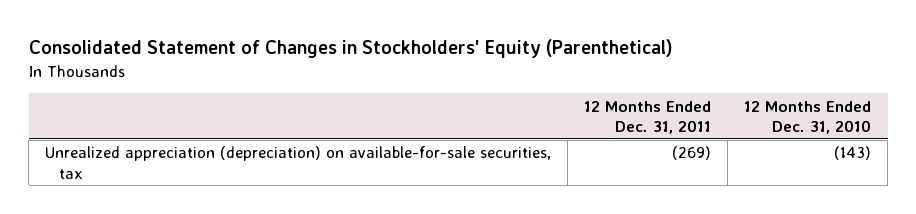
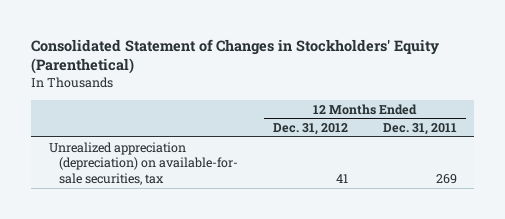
[744,100,872,134] 12 Months Ended Dec. 31, 2010 -> none
none -> [272,123,348,136] Dec. 31, 2012
[45,146,552,179] Unrealized appreciation (depreciation) on available-for-sale securities, tax -> [48,141,239,186] Unrealized appreciation (depreciation) on available-for- sale securities, tax
[672,146,712,161] (269) -> [435,174,457,185] 269

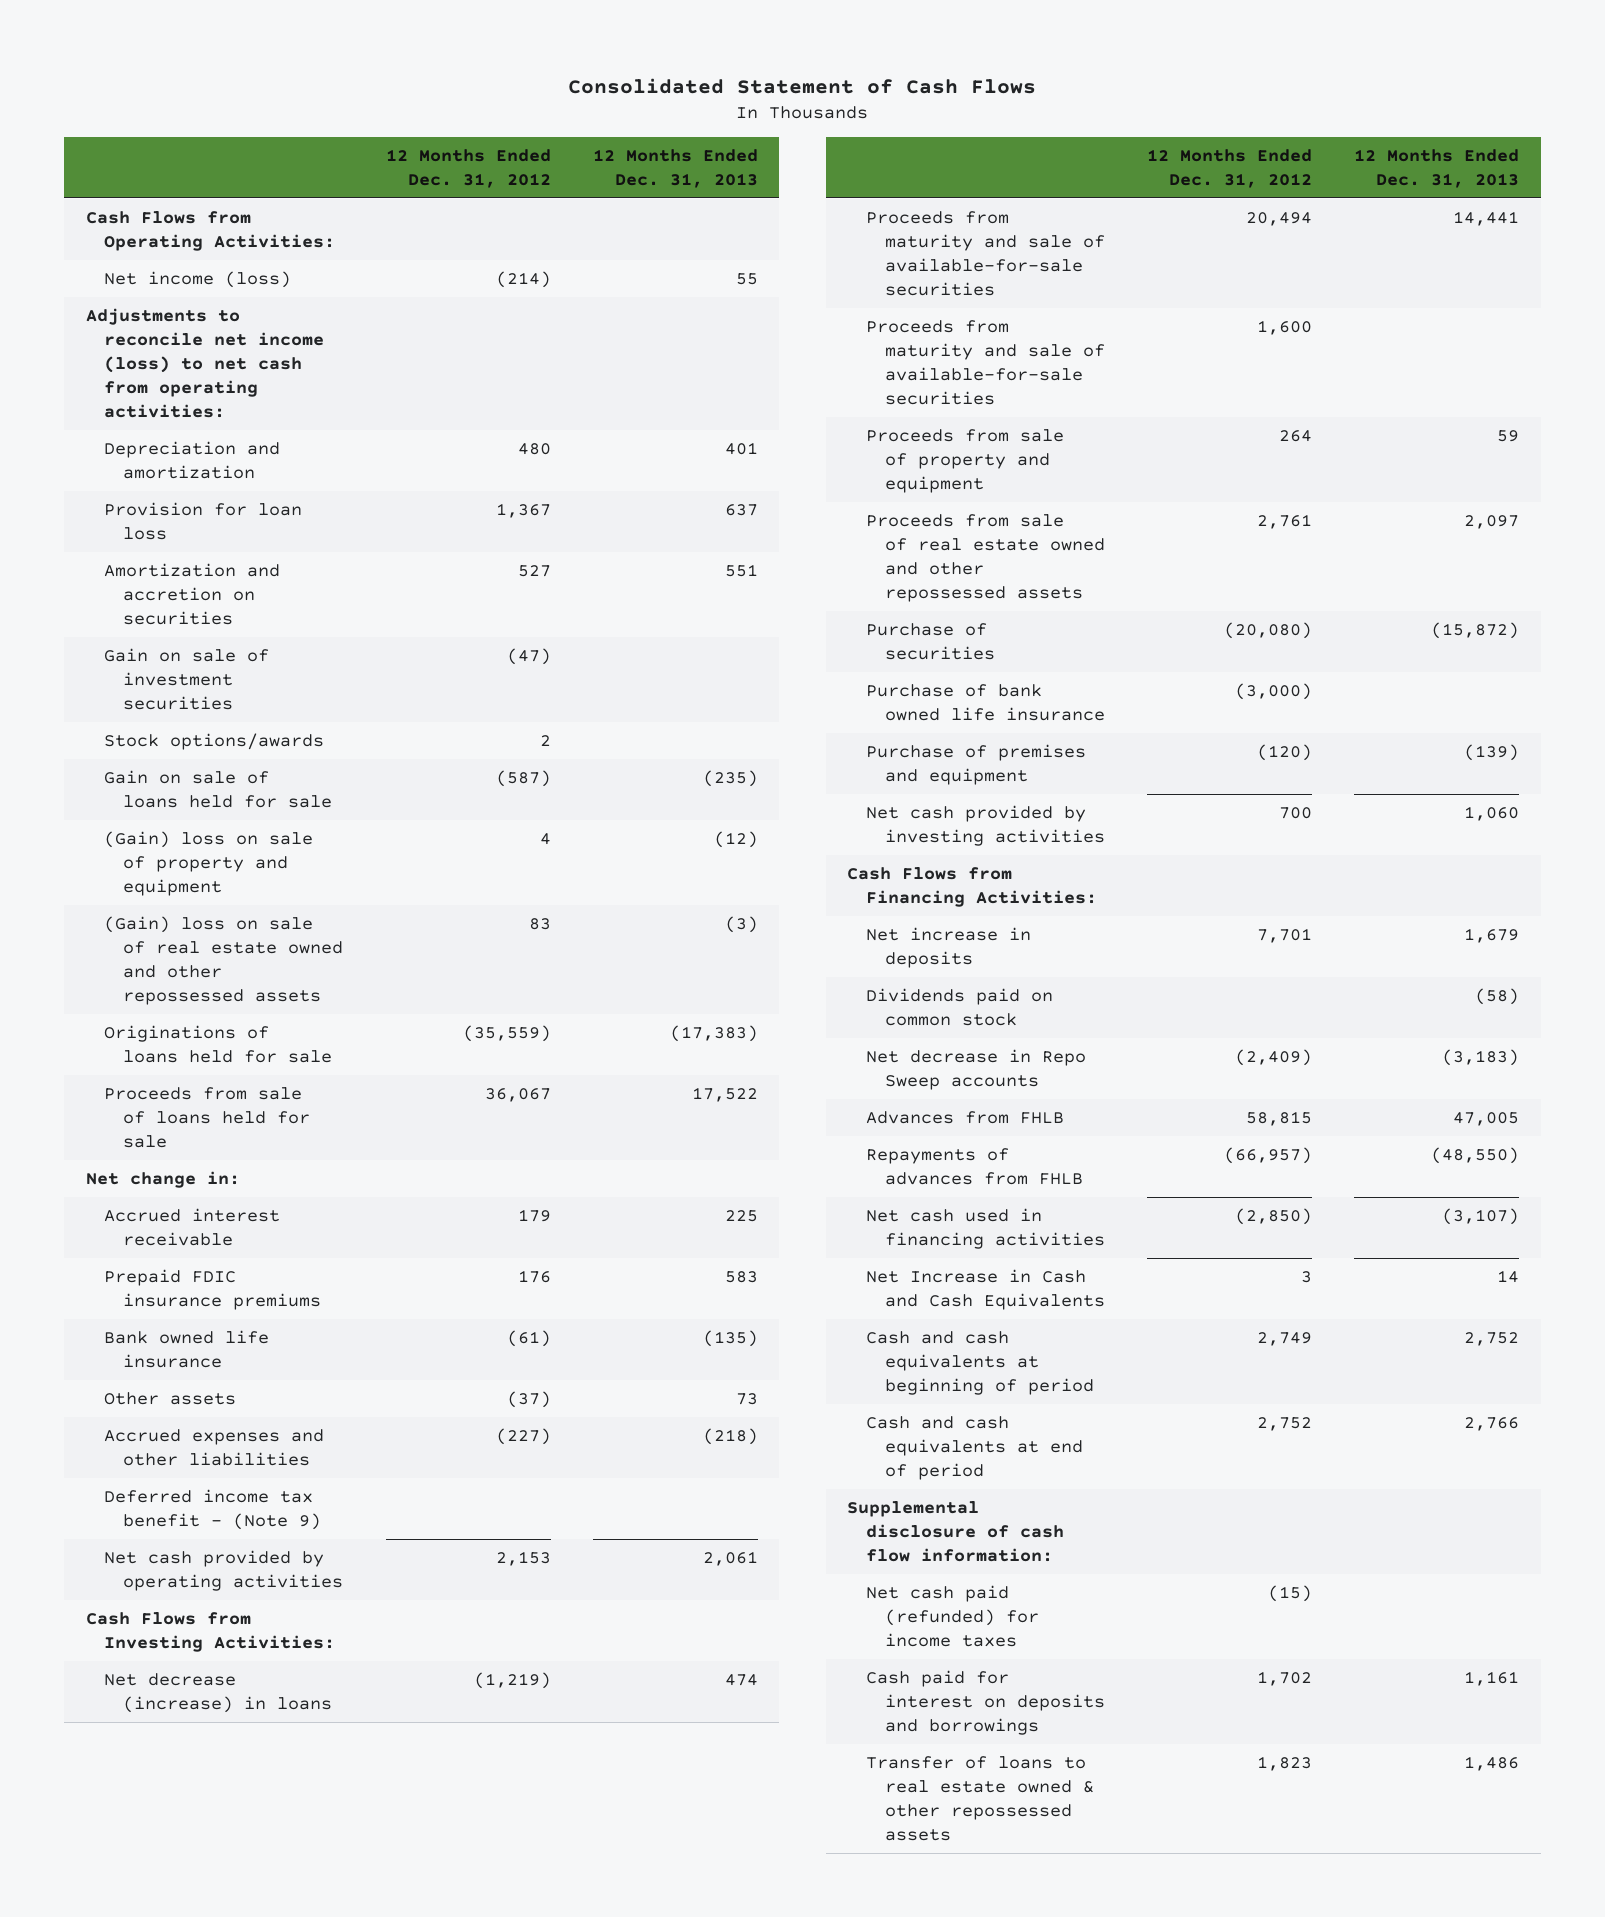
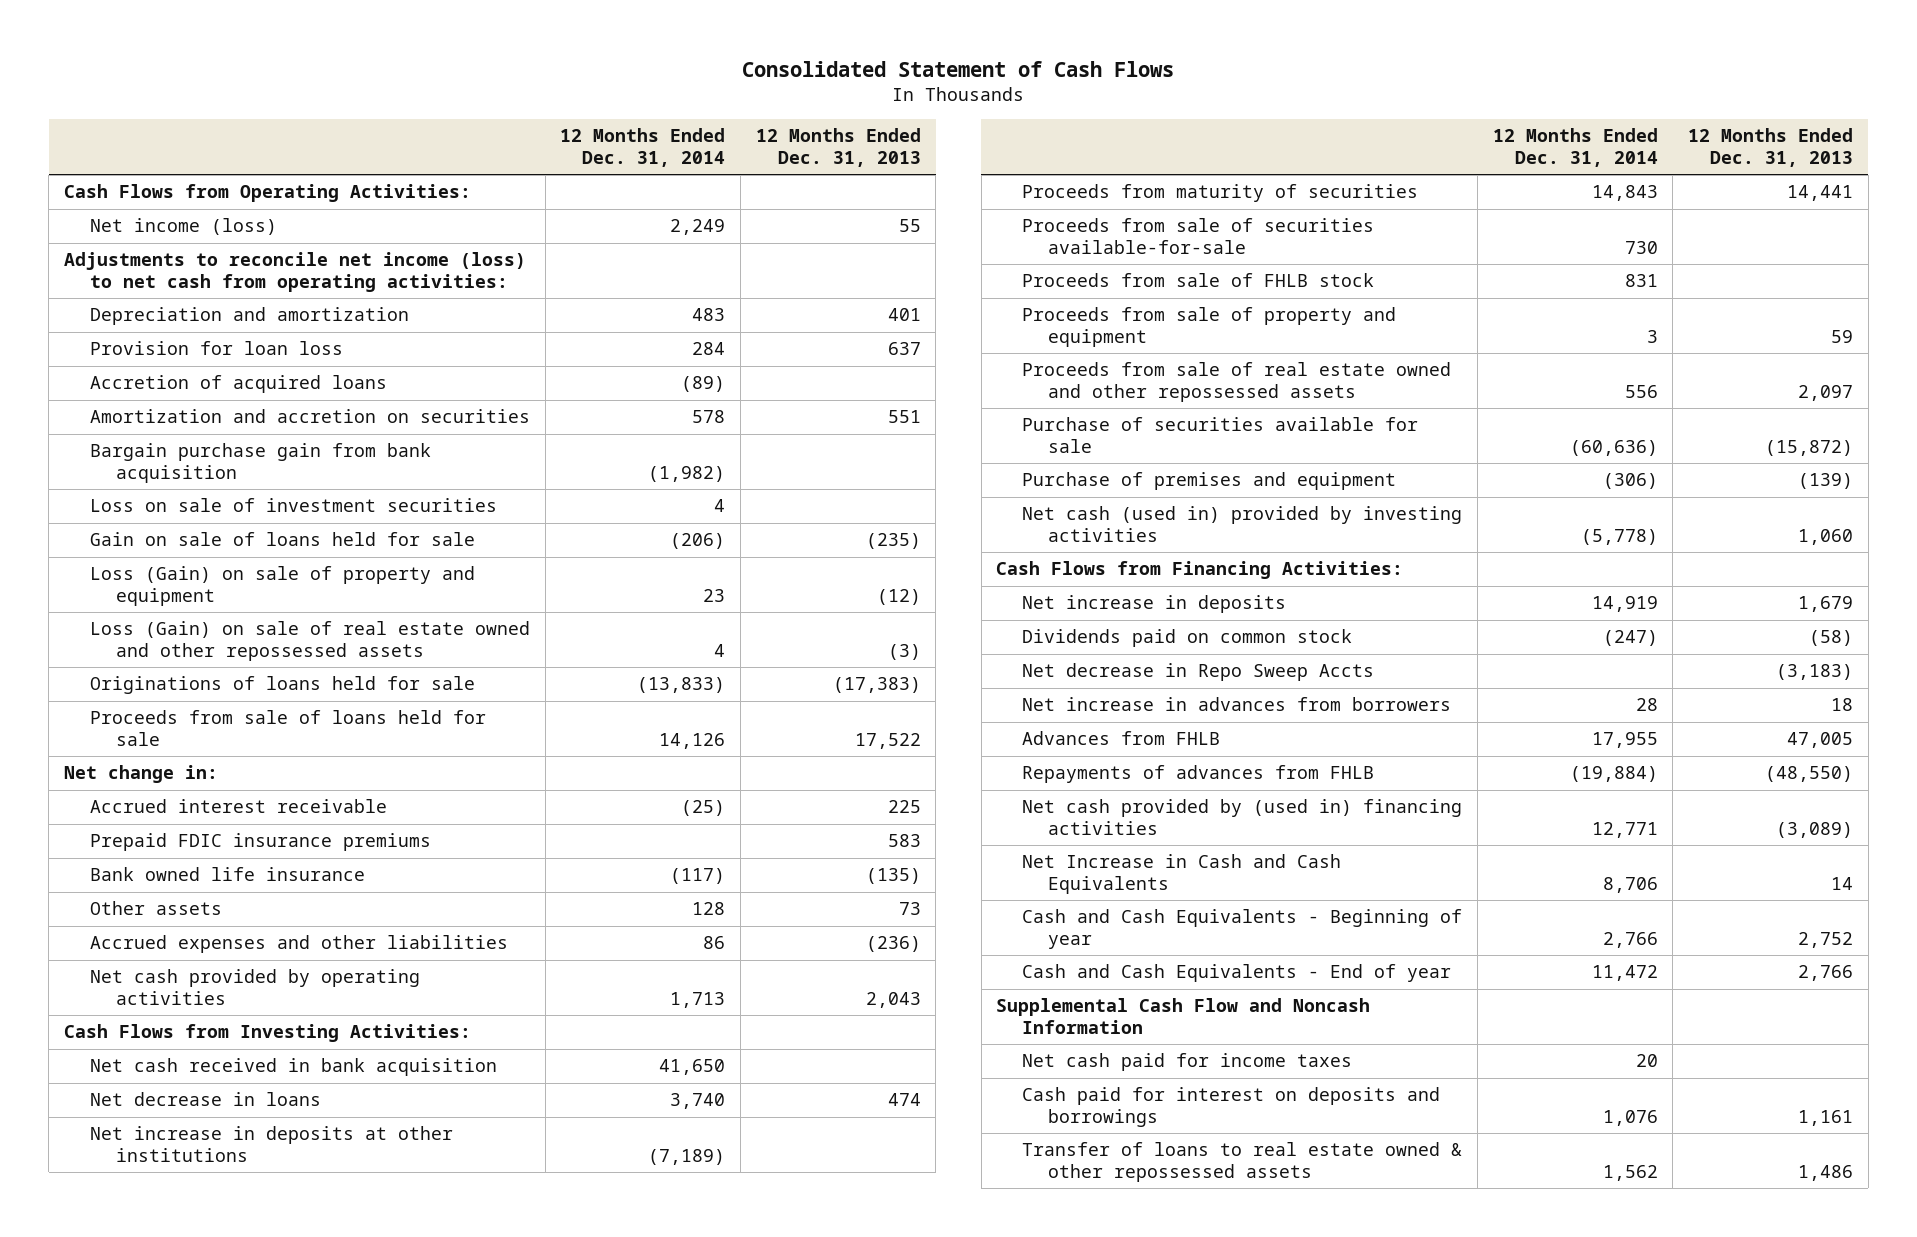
[385,148,551,188] 12 Months Ended Dec. 31, 2012 -> none
none -> [560,128,726,167] 12 Months Ended Dec. 31, 2014
none -> [89,375,387,394] Accretion of acquired loans
[104,732,325,750] Stock options/awards -> none
none -> [89,443,431,483] Bargain purchase gain from bank acquisition
[104,647,270,710] Gain on sale of investment securities -> [89,498,497,513] Loss on sale of investment securities
[104,830,314,896] (Gain) loss on sale of property and equipment -> [89,566,475,606] Loss (Gain) on sale of property and equipment
[104,915,344,1005] (Gain) loss on sale of real estate owned and other repossessed assets -> [89,621,530,661] Loss (Gain) on sale of real estate owned and other repossessed assets
[104,1488,322,1530] Deferred income tax benefit - (Note 9) -> none
[703,1427,759,1445] (218) -> [865,936,921,953] (236)
[703,1550,759,1566] 2,061 -> [865,991,921,1008] 2,043
none -> [89,1058,497,1077] Net cash received in bank acquisition
[104,1672,333,1713] Net decrease (increase) in loans -> [89,1092,321,1107] Net decrease in loans
none -> [89,1126,453,1162] Net increase in deposits at other institutions
[865,210,1105,296] Proceeds from maturity and sale of available-for-sale securities -> [1022,184,1419,203] Proceeds from maturity of securities
[865,319,1105,405] Proceeds from maturity and sale of available-for-sale securities -> [1022,218,1375,254] Proceeds from sale of securities available-for-sale
none -> [1022,273,1375,288] Proceeds from sale of FHLB stock
[865,683,1105,721] Purchase of bank owned life insurance -> none
[865,622,995,660] Purchase of securities -> [1022,417,1419,453] Purchase of securities available for sale
[865,804,1105,846] Net cash provided by investing activities -> [1022,506,1463,542] Net cash (used in) provided by investing activities
[865,1048,1086,1090] Net decrease in Repo Sweep accounts -> [1022,663,1375,682] Net decrease in Repo Sweep Accts
none -> [1022,697,1452,712] Net increase in advances from borrowers
[865,1207,1105,1249] Net cash used in financing activities -> [1022,799,1463,835] Net cash provided by (used in) financing activities
[1442,1207,1520,1225] (3,107) -> [1776,821,1854,838] (3,089)
[865,1330,1094,1395] Cash and cash equivalents at beginning of period -> [1022,909,1463,949] Cash and Cash Equivalents - Beginning of year
[865,1415,1083,1480] Cash and cash equivalents at end of period -> [1022,964,1452,983] Cash and Cash Equivalents - End of year
[846,1500,1064,1562] Supplemental disclosure of cash flow information: -> [996,998,1371,1034] Supplemental Cash Flow and Noncash Information
[865,1584,1039,1647] Net cash paid (refunded) for income taxes -> [1022,1053,1353,1072] Net cash paid for income taxes

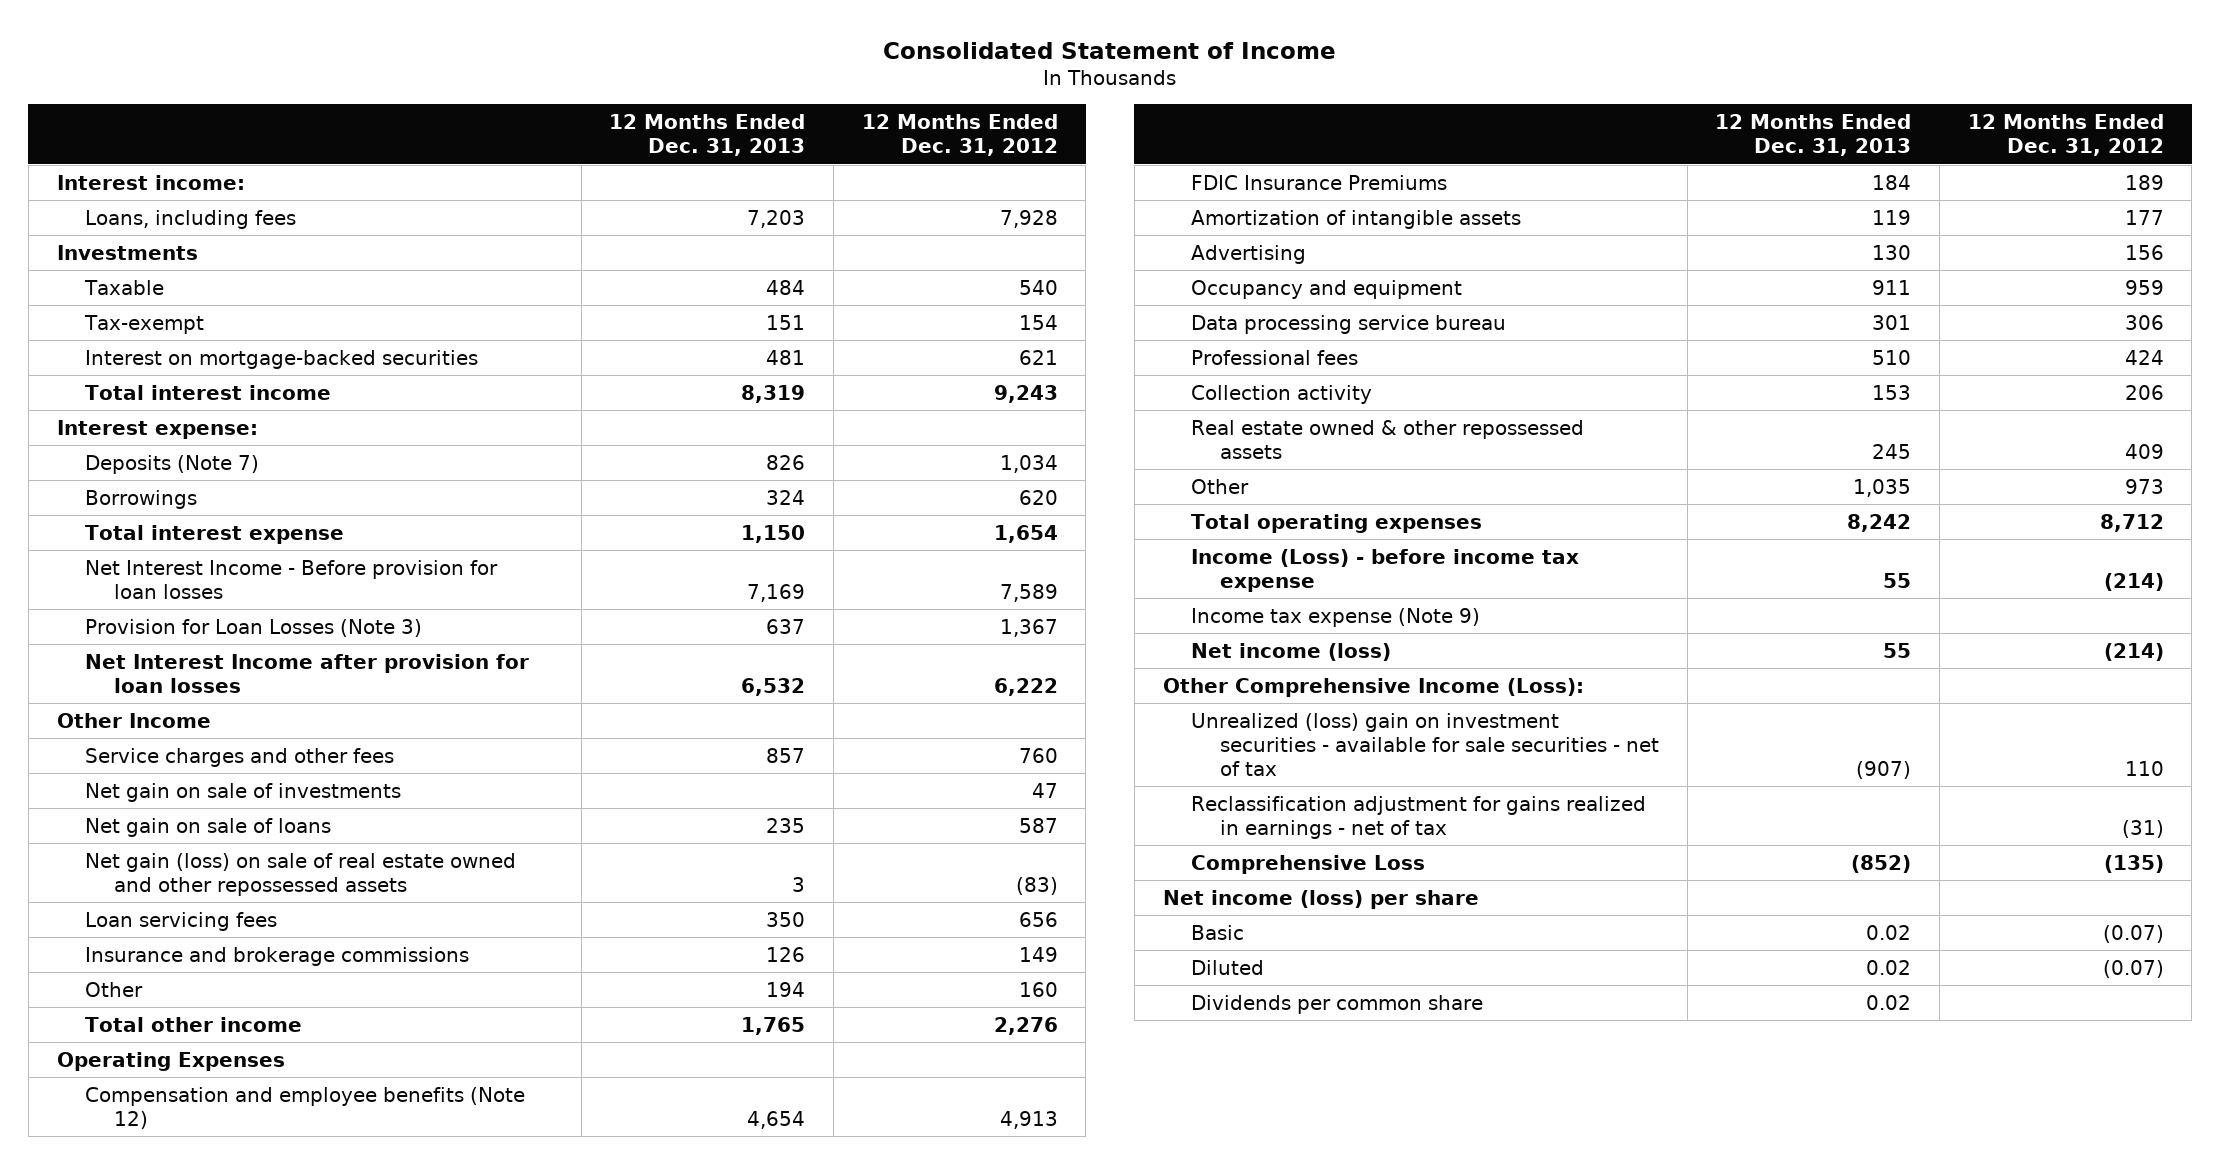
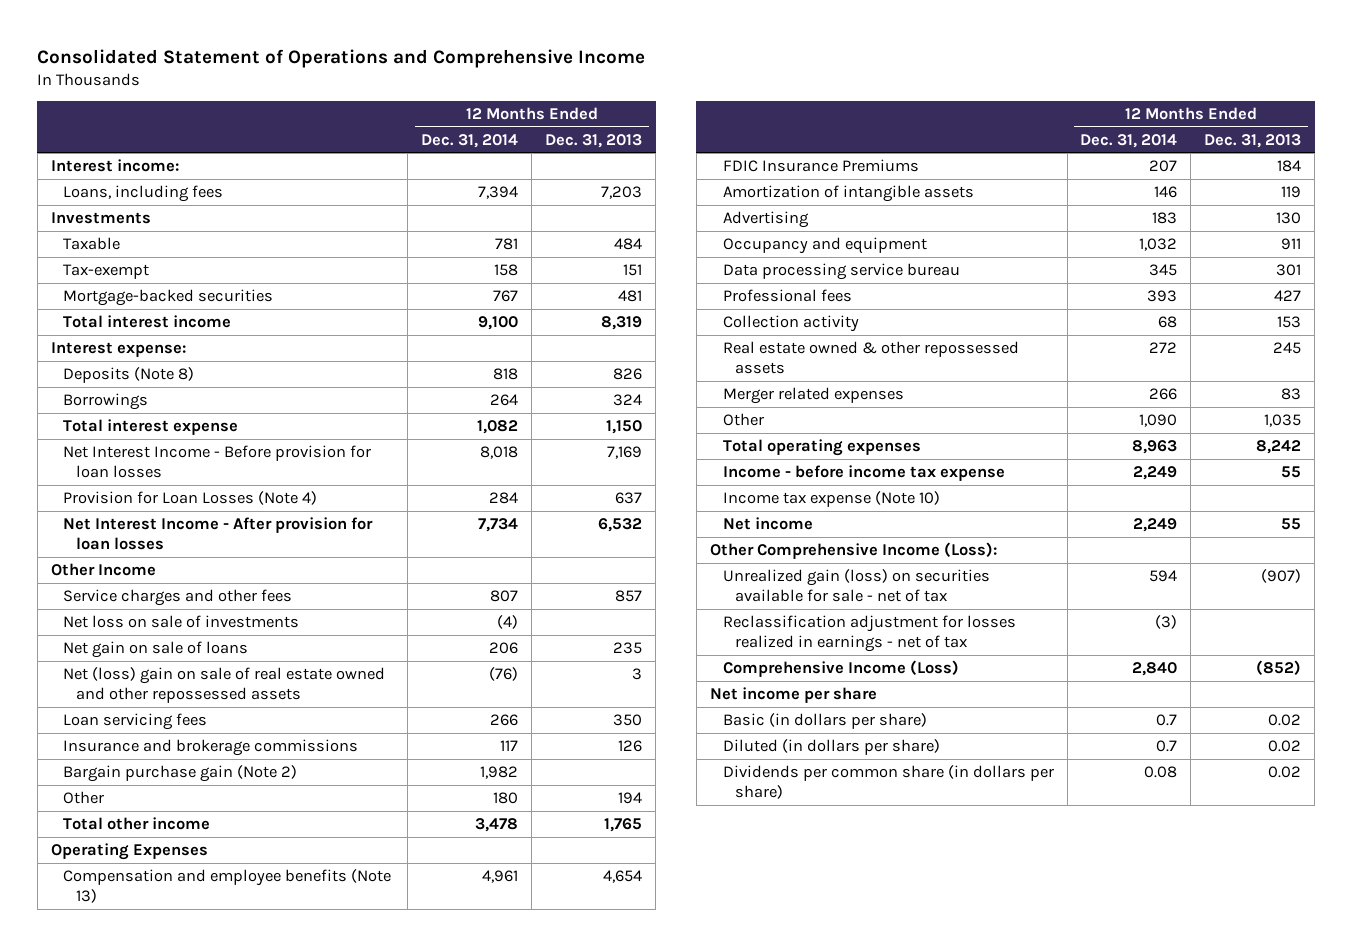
[883,41,1337,59] Consolidated Statement of Income -> [37,48,646,68] Consolidated Statement of Operations and Comprehensive Income
[861,114,1058,157] 12 Months Ended Dec. 31, 2012 -> none
none -> [421,133,519,148] Dec. 31, 2014
[85,349,479,369] Interest on mortgage-backed securities -> [63,289,274,307] Mortgage-backed securities
[85,454,260,474] Deposits (Note 7) -> [63,367,195,384] Deposits (Note 8)
[85,618,423,637] Provision for Loan Losses (Note 3) -> [63,491,318,506] Provision for Loan Losses (Note 4)
[85,653,530,693] Net Interest Income after provision for loan losses -> [63,517,374,550] Net Interest Income - After provision for loan losses
[85,782,402,802] Net gain on sale of investments -> [63,615,300,629] Net loss on sale of investments
[85,852,517,896] Net gain (loss) on sale of real estate owned and other repossessed assets -> [63,667,386,703] Net (loss) gain on sale of real estate owned and other repossessed assets
none -> [63,765,298,783] Bargain purchase gain (Note 2)
[85,1086,526,1129] Compensation and employee benefits (Note 12) -> [63,869,392,903] Compensation and employee benefits (Note 13)
[1872,349,1912,365] 510 -> [1274,290,1302,302] 427
none -> [722,387,904,405] Merger related expenses
[1191,548,1580,592] Income (Loss) - before income tax expense -> [722,465,1005,482] Income - before income tax expense
[1191,607,1481,627] Income tax expense (Note 9) -> [722,491,940,508] Income tax expense (Note 10)
[1191,642,1392,661] Net income (loss) -> [722,517,813,531] Net income
[1191,712,1659,776] Unrealized (loss) gain on investment securities - available for sale securities - net of tax -> [722,569,990,602] Unrealized gain (loss) on securities available for sale - net of tax
[1191,795,1647,839] Reclassification adjustment for gains realized in earnings - net of tax -> [722,615,1016,652] Reclassification adjustment for losses realized in earnings - net of tax
[1191,854,1426,874] Comprehensive Loss -> [722,660,959,678] Comprehensive Income (Loss)
[1162,889,1479,909] Net income (loss) per share -> [709,687,877,704] Net income per share
[1191,924,1245,940] Basic -> [722,713,927,730] Basic (in dollars per share)
[1191,959,1265,975] Diluted -> [722,739,940,756] Diluted (in dollars per share)
[1191,994,1484,1014] Dividends per common share -> [722,765,1054,799] Dividends per common share (in dollars per share)

